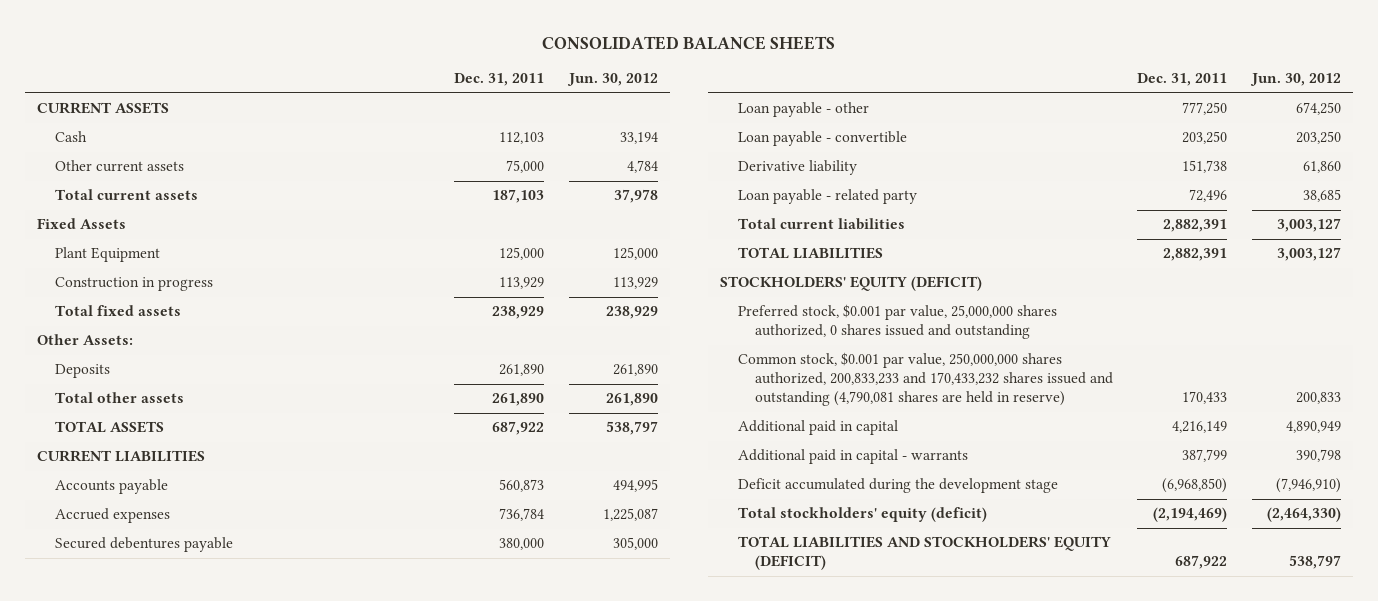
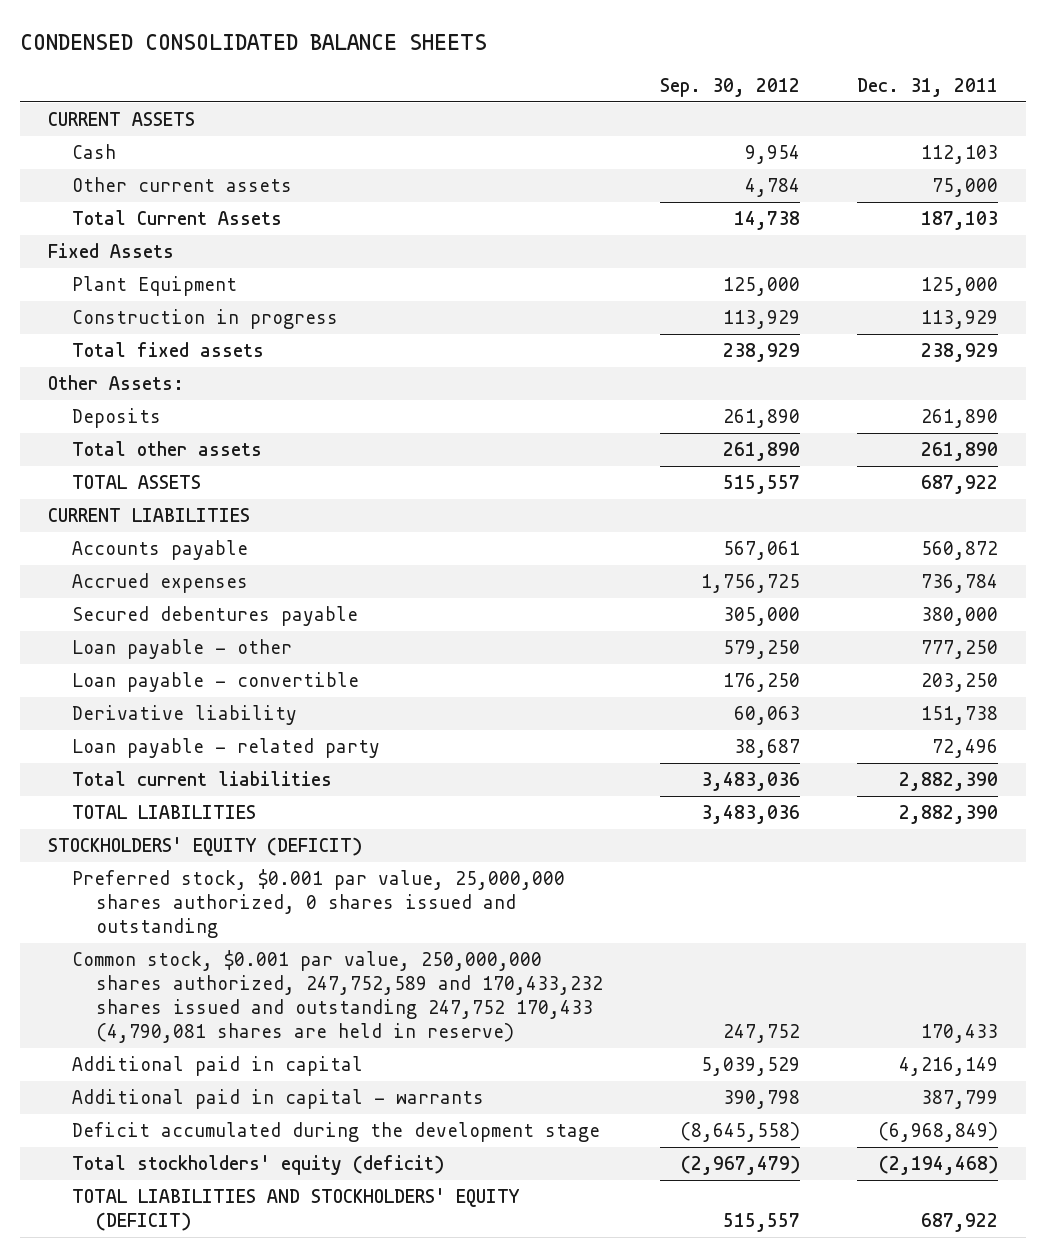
[542,35,836,50] CONSOLIDATED BALANCE SHEETS -> [20,33,488,50] CONDENSED CONSOLIDATED BALANCE SHEETS
[566,73,658,87] Jun. 30, 2012 -> none
none -> [660,78,801,98] Sep. 30, 2012
[54,189,198,201] Total current assets -> [72,209,283,225] Total Current Assets
[499,479,545,493] 560,873 -> [920,540,998,560] 560,872
[1163,219,1228,233] 2,882,391 -> [898,771,998,791] 2,882,390
[1163,248,1228,262] 2,882,391 -> [898,804,998,824] 2,882,390
[737,352,1113,407] Common stock, $0.001 par value, 250,000,000 shares authorized, 200,833,233 and 170,433,232 shares issued and outstanding (4,790,081 shares are held in reserve) -> [72,949,604,1044] Common stock, $0.001 par value, 250,000,000 shares authorized, 247,752,589 and 170,433,232 shares issued and outstanding 247,752 170,433 (4,790,081 shares are held in reserve)
[1162,478,1228,494] (6,968,850) -> [877,1121,998,1142] (6,968,849)
[1153,507,1228,523] (2,194,469) -> [878,1154,998,1175] (2,194,468)

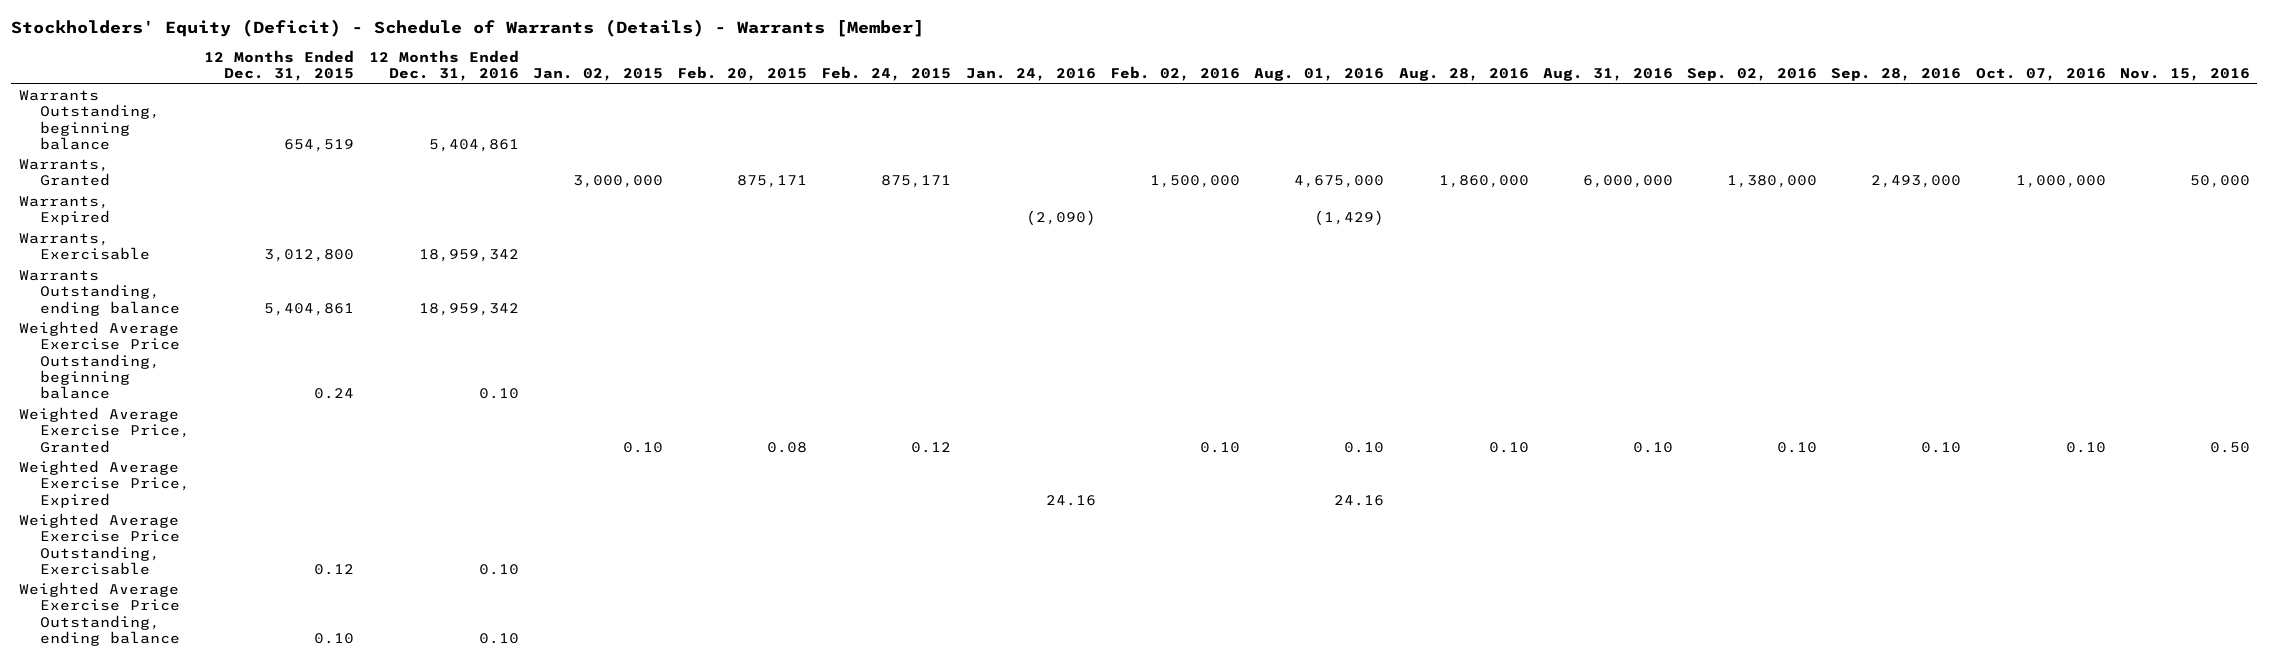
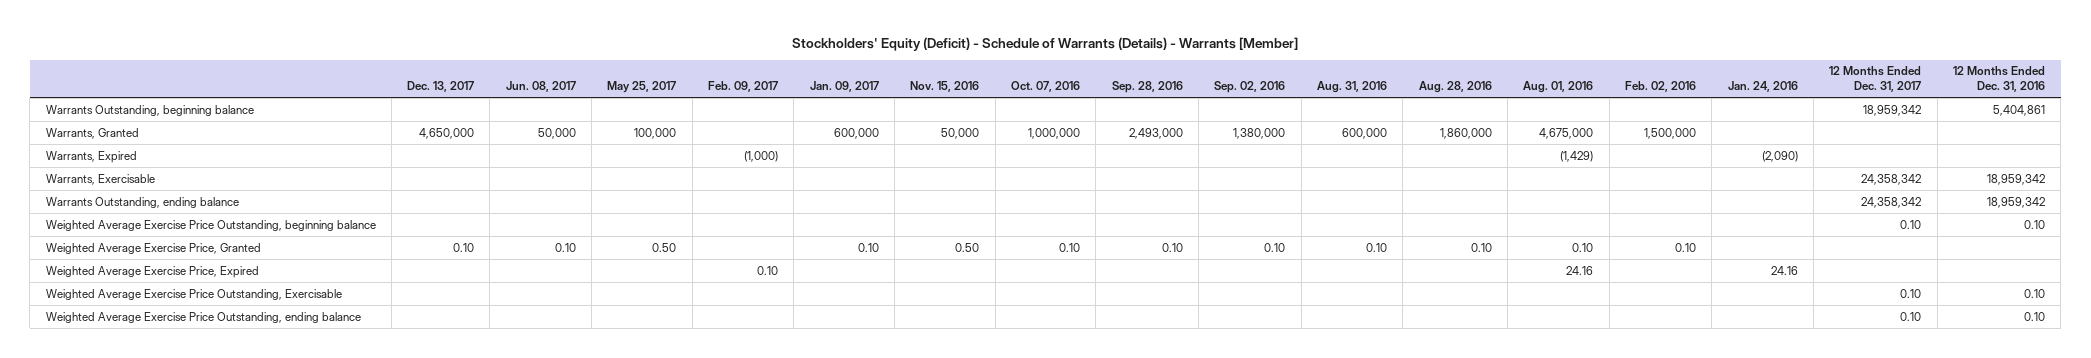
[204,50,355,82] 12 Months Ended Dec. 31, 2015 -> none
[532,68,663,82] Jan. 02, 2015 -> none
[677,66,808,82] Feb. 20, 2015 -> none
[821,66,952,82] Feb. 24, 2015 -> none
none -> [407,80,475,92] Dec. 13, 2017
none -> [505,80,576,92] Jun. 08, 2017
none -> [607,80,677,93] May 25, 2017
none -> [708,80,779,92] Feb. 09, 2017
none -> [809,80,879,92] Jan. 09, 2017
none -> [1829,66,1922,92] 12 Months Ended Dec. 31, 2017
[1582,175,1673,189] 6,000,000 -> [1342,127,1388,139] 600,000

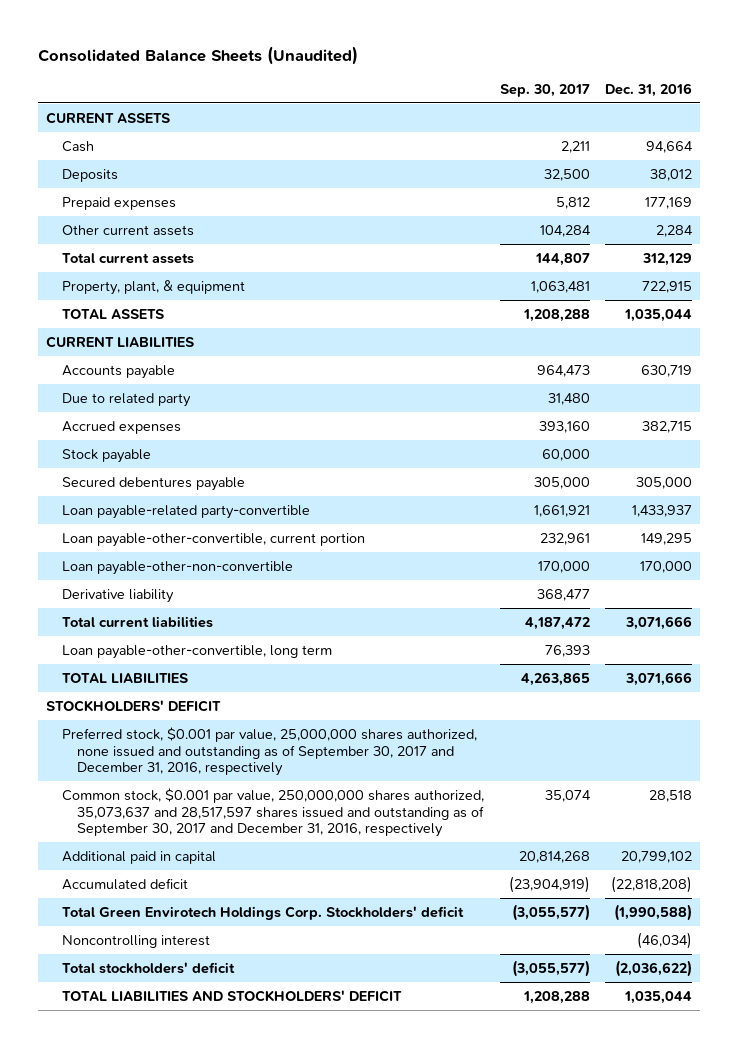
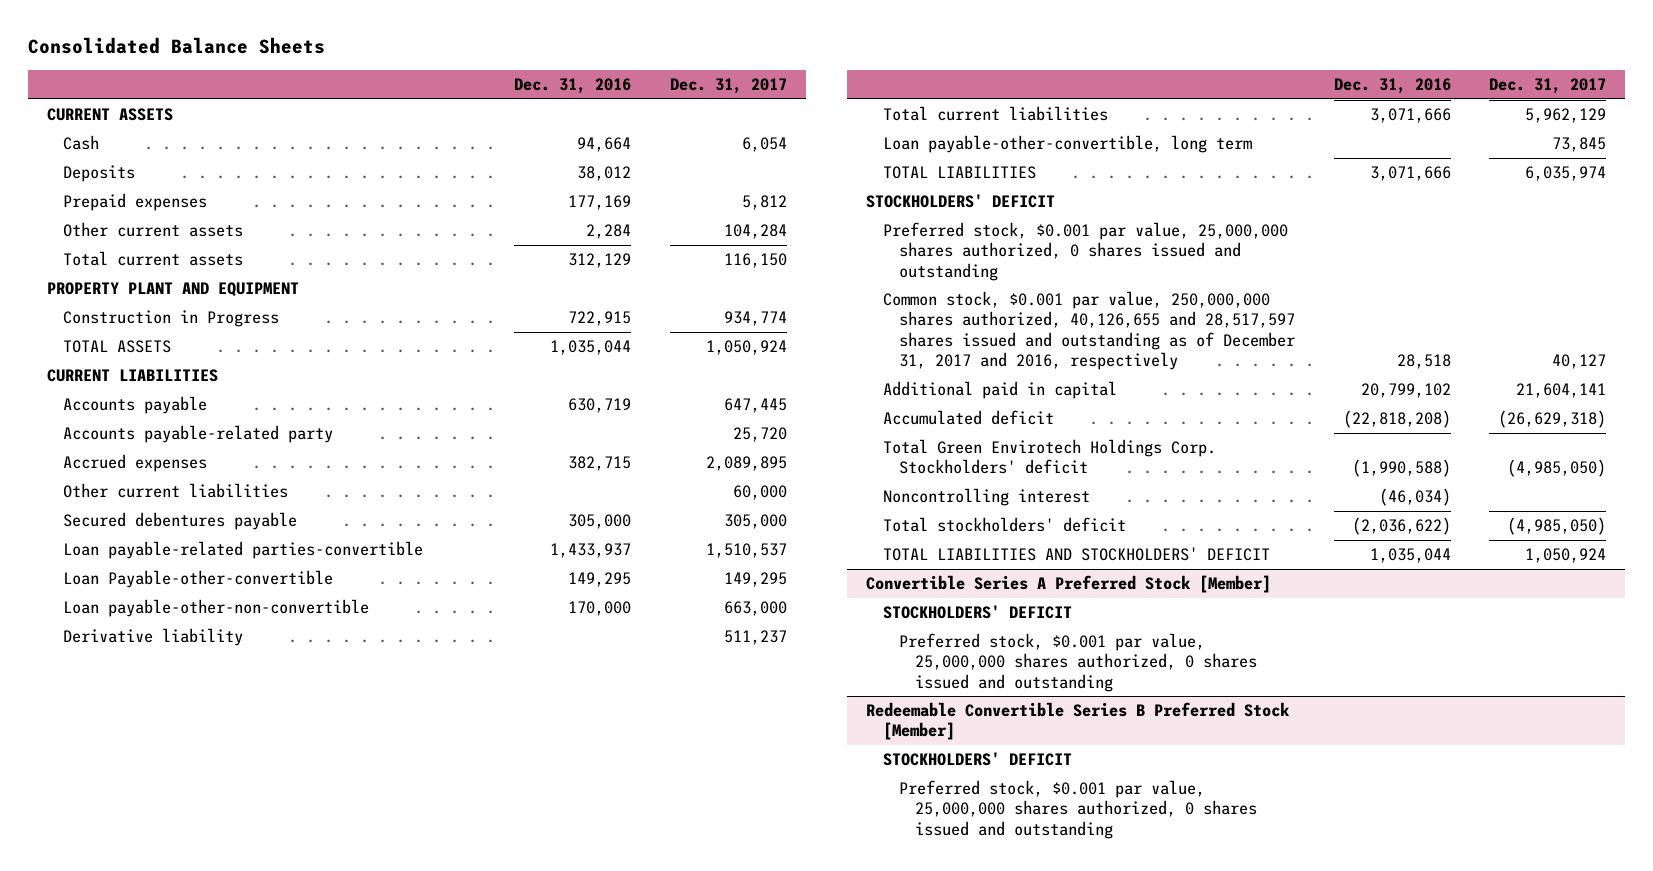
[38,45,359,65] Consolidated Balance Sheets (Unaudited) -> [27,37,325,55] Consolidated Balance Sheets
[499,83,590,97] Sep. 30, 2017 -> none
none -> [669,77,787,94] Dec. 31, 2017
none -> [47,282,300,298] PROPERTY PLANT AND EQUIPMENT
[61,279,245,295] Property, plant, & equipment -> [63,310,280,328] Construction in Progress
[61,392,191,407] Due to related party -> none
none -> [63,425,334,444] Accounts payable-related party
[61,448,151,463] Stock payable -> none
none -> [63,483,289,499] Other current liabilities
[61,504,310,519] Loan payable-related party-convertible -> [63,541,424,560] Loan payable-related parties-convertible
[61,532,365,547] Loan payable-other-convertible, current portion -> [63,570,334,589] Loan Payable-other-convertible
[61,726,477,777] Preferred stock, $0.001 par value, 25,000,000 shares authorized, none issued and outstanding as of September 30, 2017 and December 31, 2016, respectively -> [882,222,1288,281] Preferred stock, $0.001 par value, 25,000,000 shares authorized, 0 shares issued and outstanding
[61,787,485,838] Common stock, $0.001 par value, 250,000,000 shares authorized, 35,073,637 and 28,517,597 shares issued and outstanding as of September 30, 2017 and December 31, 2016, respectively -> [882,291,1295,370] Common stock, $0.001 par value, 250,000,000 shares authorized, 40,126,655 and 28,517,597 shares issued and outstanding as of December 31, 2017 and 2016, respectively
none -> [866,575,1272,594] Convertible Series A Preferred Stock [Member]
none -> [882,605,1072,620] STOCKHOLDERS' DEFICIT
none -> [898,633,1258,692] Preferred stock, $0.001 par value, 25,000,000 shares authorized, 0 shares issued and outstanding
none -> [866,702,1291,741] Redeemable Convertible Series B Preferred Stock [Member]
none -> [882,752,1072,767] STOCKHOLDERS' DEFICIT
none -> [898,780,1258,839] Preferred stock, $0.001 par value, 25,000,000 shares authorized, 0 shares issued and outstanding

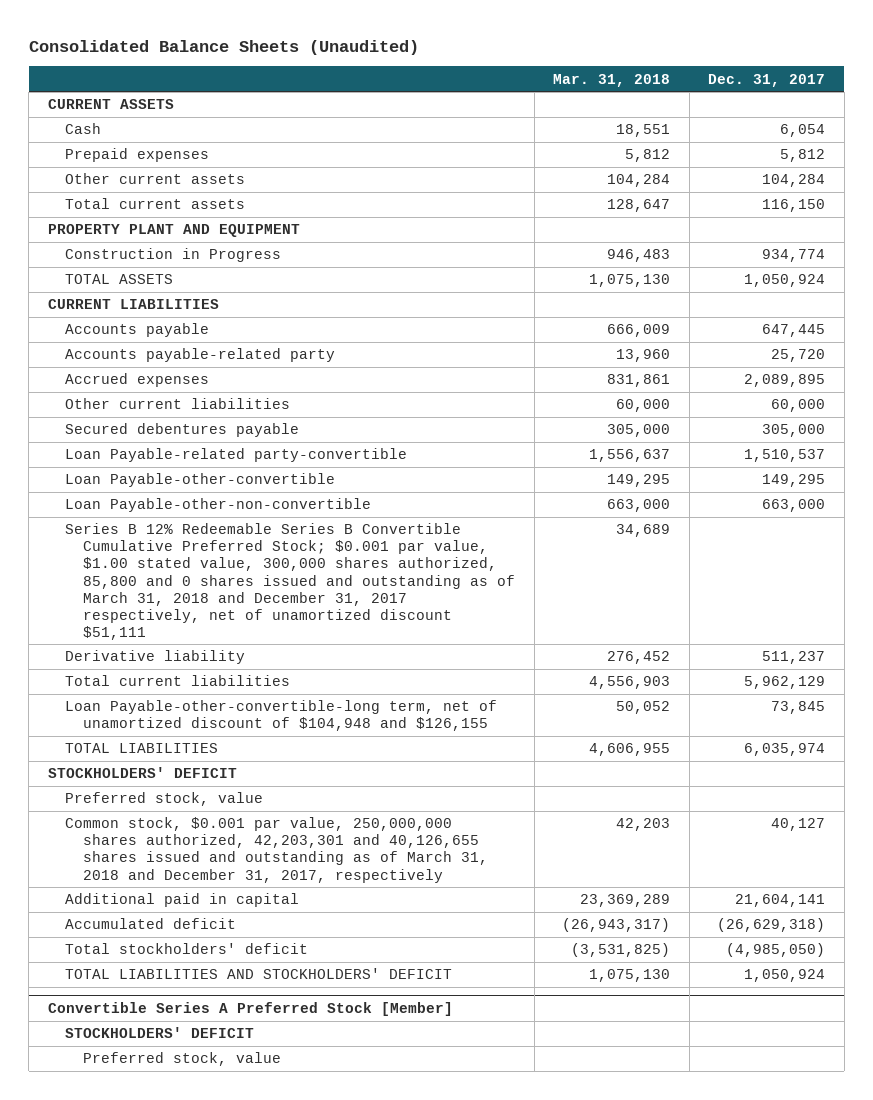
[27,37,325,55] Consolidated Balance Sheets -> [28,39,419,55] Consolidated Balance Sheets (Unaudited)
[514,77,632,94] Dec. 31, 2016 -> none
none -> [553,73,671,87] Mar. 31, 2018
[63,165,136,183] Deposits -> none
[63,541,424,560] Loan payable-related parties-convertible -> [65,448,408,463] Loan Payable-related party-convertible
[63,599,370,618] Loan payable-other-non-convertible -> [65,498,372,513] Loan Payable-other-non-convertible
none -> [65,523,516,640] Series B 12% Redeemable Series B Convertible Cumulative Preferred Stock; $0.001 par value, $1.00 stated value, 300,000 shares authorized, 85,800 and 0 shares issued and outstanding as of March 31, 2018 and December 31, 2017 respectively, net of unamortized discount $51,111
[882,135,1252,154] Loan payable-other-convertible, long term -> [65,700,498,732] Loan Payable-other-convertible-long term, net of unamortized discount of $104,948 and $126,155
[882,222,1288,281] Preferred stock, $0.001 par value, 25,000,000 shares authorized, 0 shares issued and outstanding -> [65,792,264,807] Preferred stock, value
[882,291,1295,370] Common stock, $0.001 par value, 250,000,000 shares authorized, 40,126,655 and 28,517,597 shares issued and outstanding as of December 31, 2017 and 2016, respectively -> [65,817,489,883] Common stock, $0.001 par value, 250,000,000 shares authorized, 42,203,301 and 40,126,655 shares issued and outstanding as of March 31, 2018 and December 31, 2017, respectively
[882,439,1216,475] Total Green Envirotech Holdings Corp. Stockholders' deficit -> none
[882,488,1090,507] Noncontrolling interest -> none
[866,702,1291,741] Redeemable Convertible Series B Preferred Stock [Member] -> none
[882,752,1072,767] STOCKHOLDERS' DEFICIT -> none
[898,780,1258,839] Preferred stock, $0.001 par value, 25,000,000 shares authorized, 0 shares issued and outstanding -> none
[898,633,1258,692] Preferred stock, $0.001 par value, 25,000,000 shares authorized, 0 shares issued and outstanding -> [83,1052,282,1067] Preferred stock, value

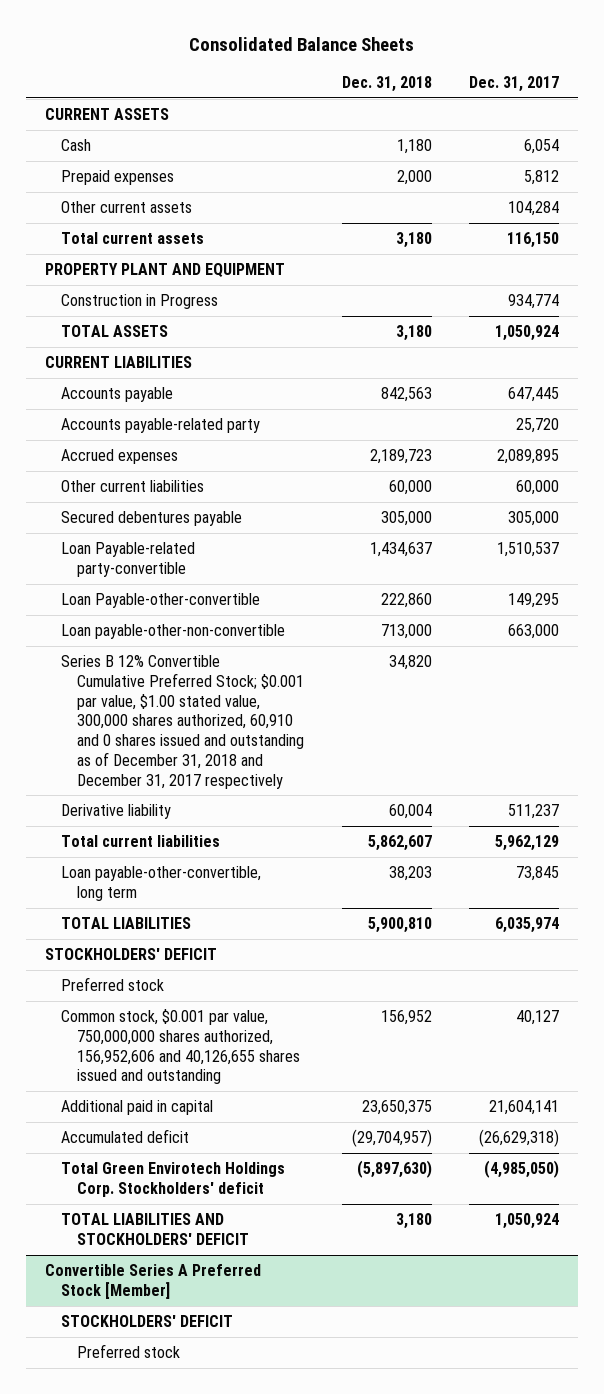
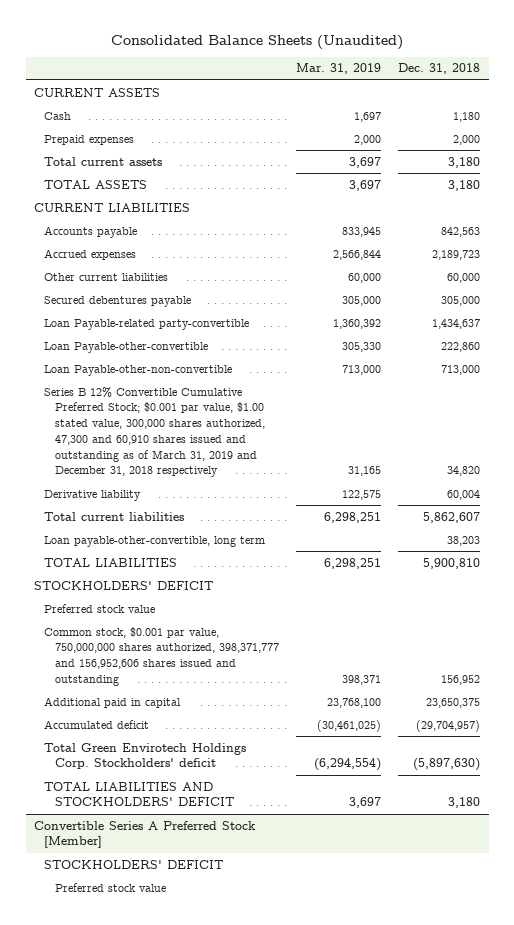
[188,36,414,51] Consolidated Balance Sheets -> [111,34,404,50] Consolidated Balance Sheets (Unaudited)
[469,76,560,93] Dec. 31, 2017 -> none
none -> [295,63,381,75] Mar. 31, 2019
[60,201,192,214] Other current assets -> none
[44,263,285,278] PROPERTY PLANT AND EQUIPMENT -> none
[60,294,218,310] Construction in Progress -> none
[60,418,260,434] Accounts payable-related party -> none
[60,624,285,640] Loan payable-other-non-convertible -> [44,364,233,376] Loan Payable-other-non-convertible
[60,655,304,789] Series B 12% Convertible Cumulative Preferred Stock; $0.001 par value, $1.00 stated value, 300,000 shares authorized, 60,910 and 0 shares issued and outstanding as of December 31, 2018 and December 31, 2017 respectively -> [44,386,265,478] Series B 12% Convertible Cumulative Preferred Stock; $0.001 par value, $1.00 stated value, 300,000 shares authorized, 47,300 and 60,910 shares issued and outstanding as of March 31, 2019 and December 31, 2018 respectively
[60,977,164,992] Preferred stock -> [44,603,156,613] Preferred stock value
[60,1009,300,1085] Common stock, $0.001 par value, 750,000,000 shares authorized, 156,952,606 and 40,126,655 shares issued and outstanding -> [44,626,279,686] Common stock, $0.001 par value, 750,000,000 shares authorized, 398,371,777 and 156,952,606 shares issued and outstanding
[76,1344,180,1359] Preferred stock -> [54,882,166,892] Preferred stock value

